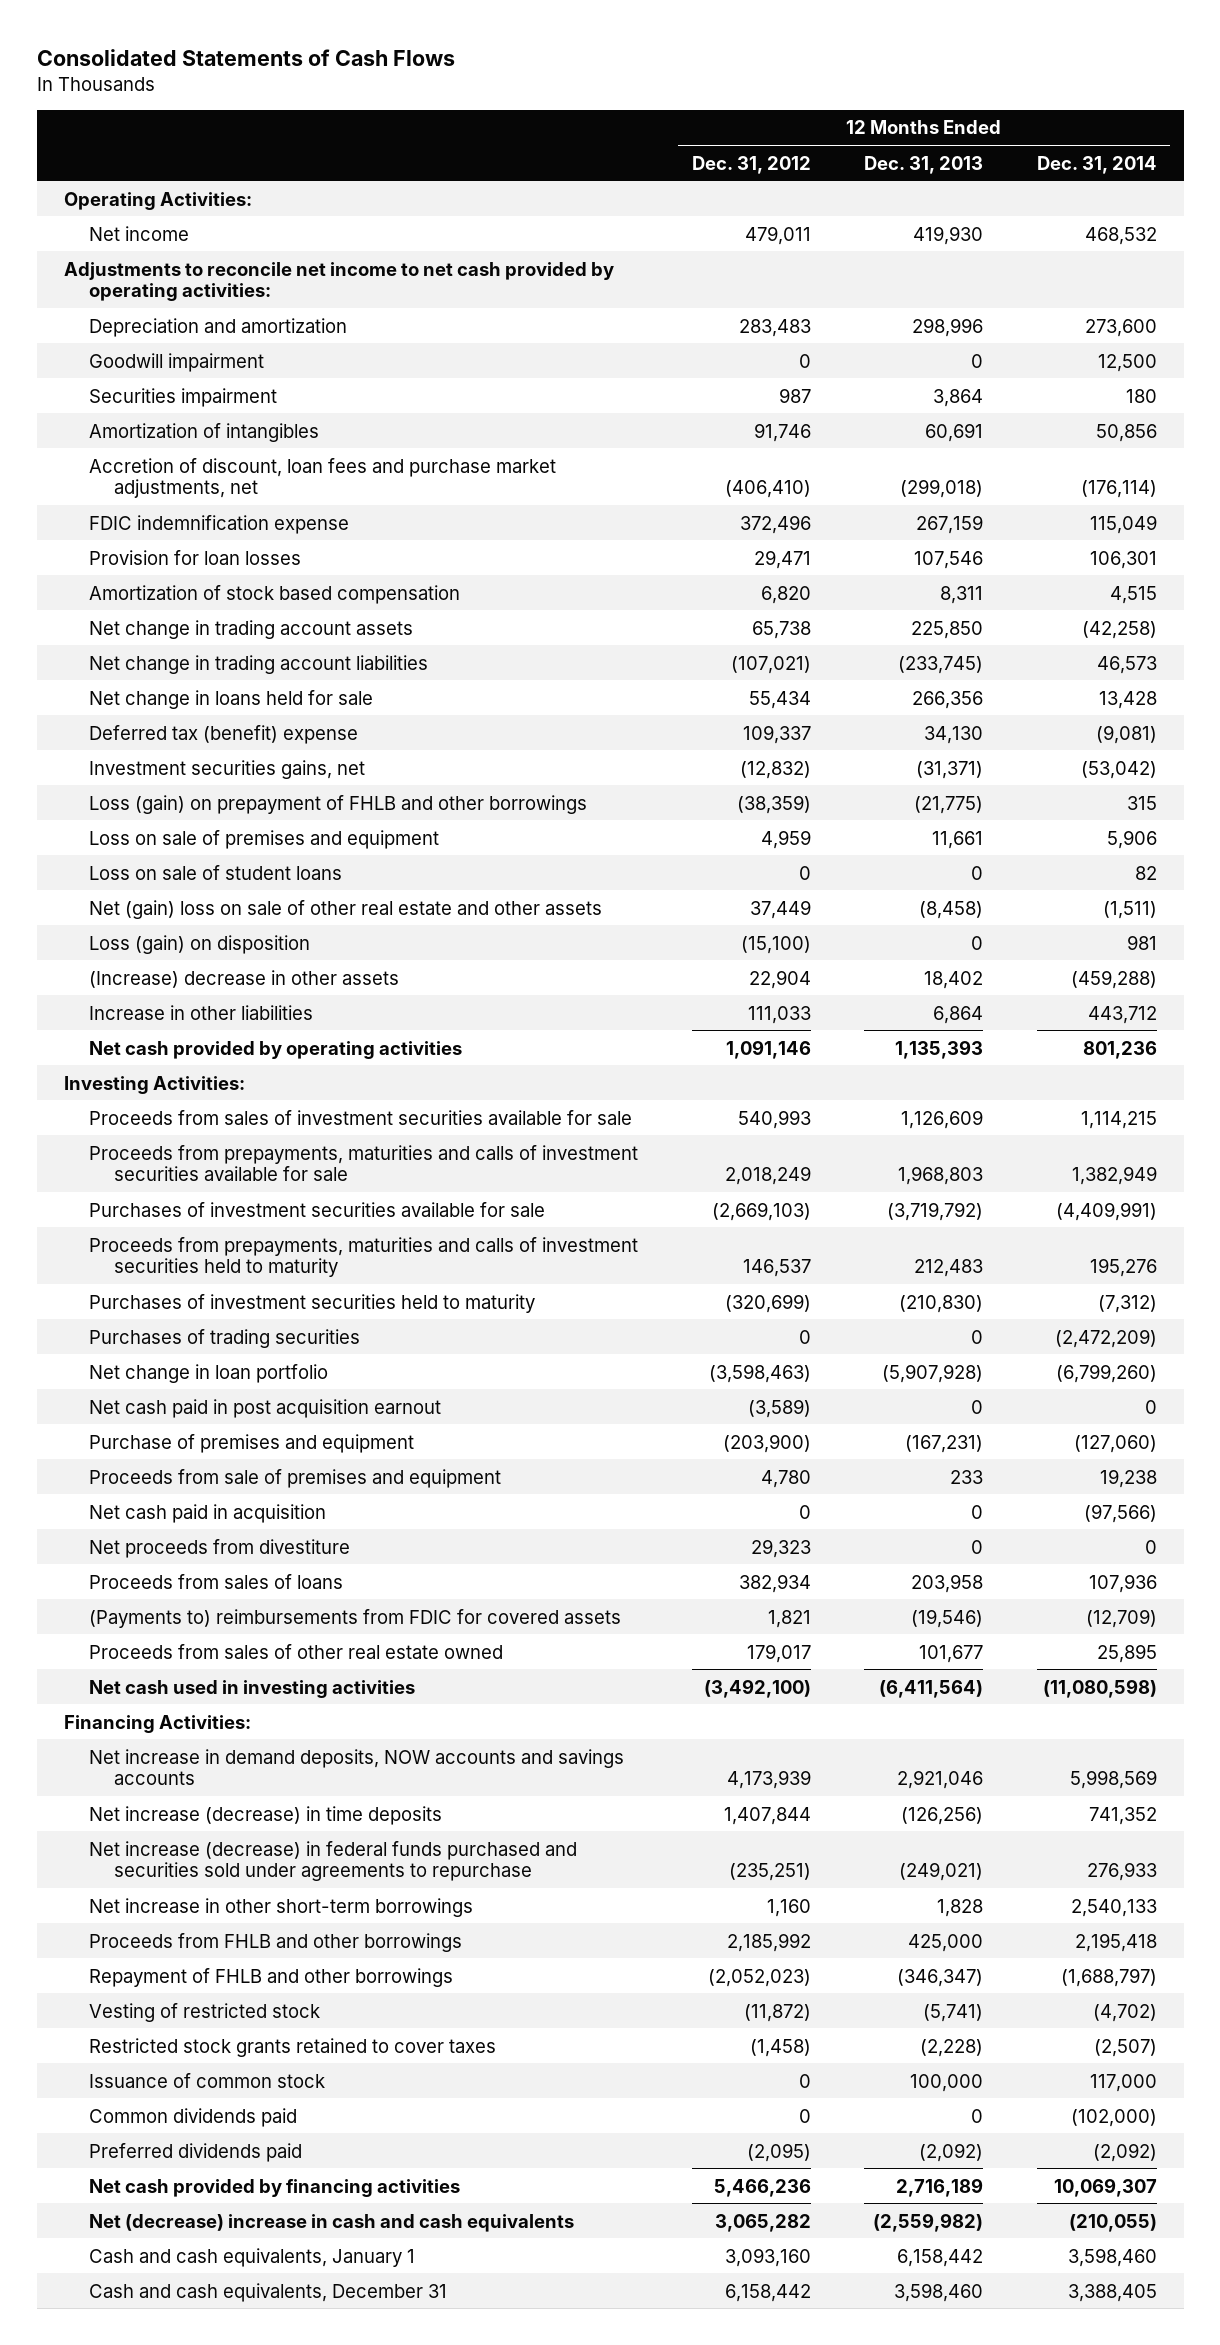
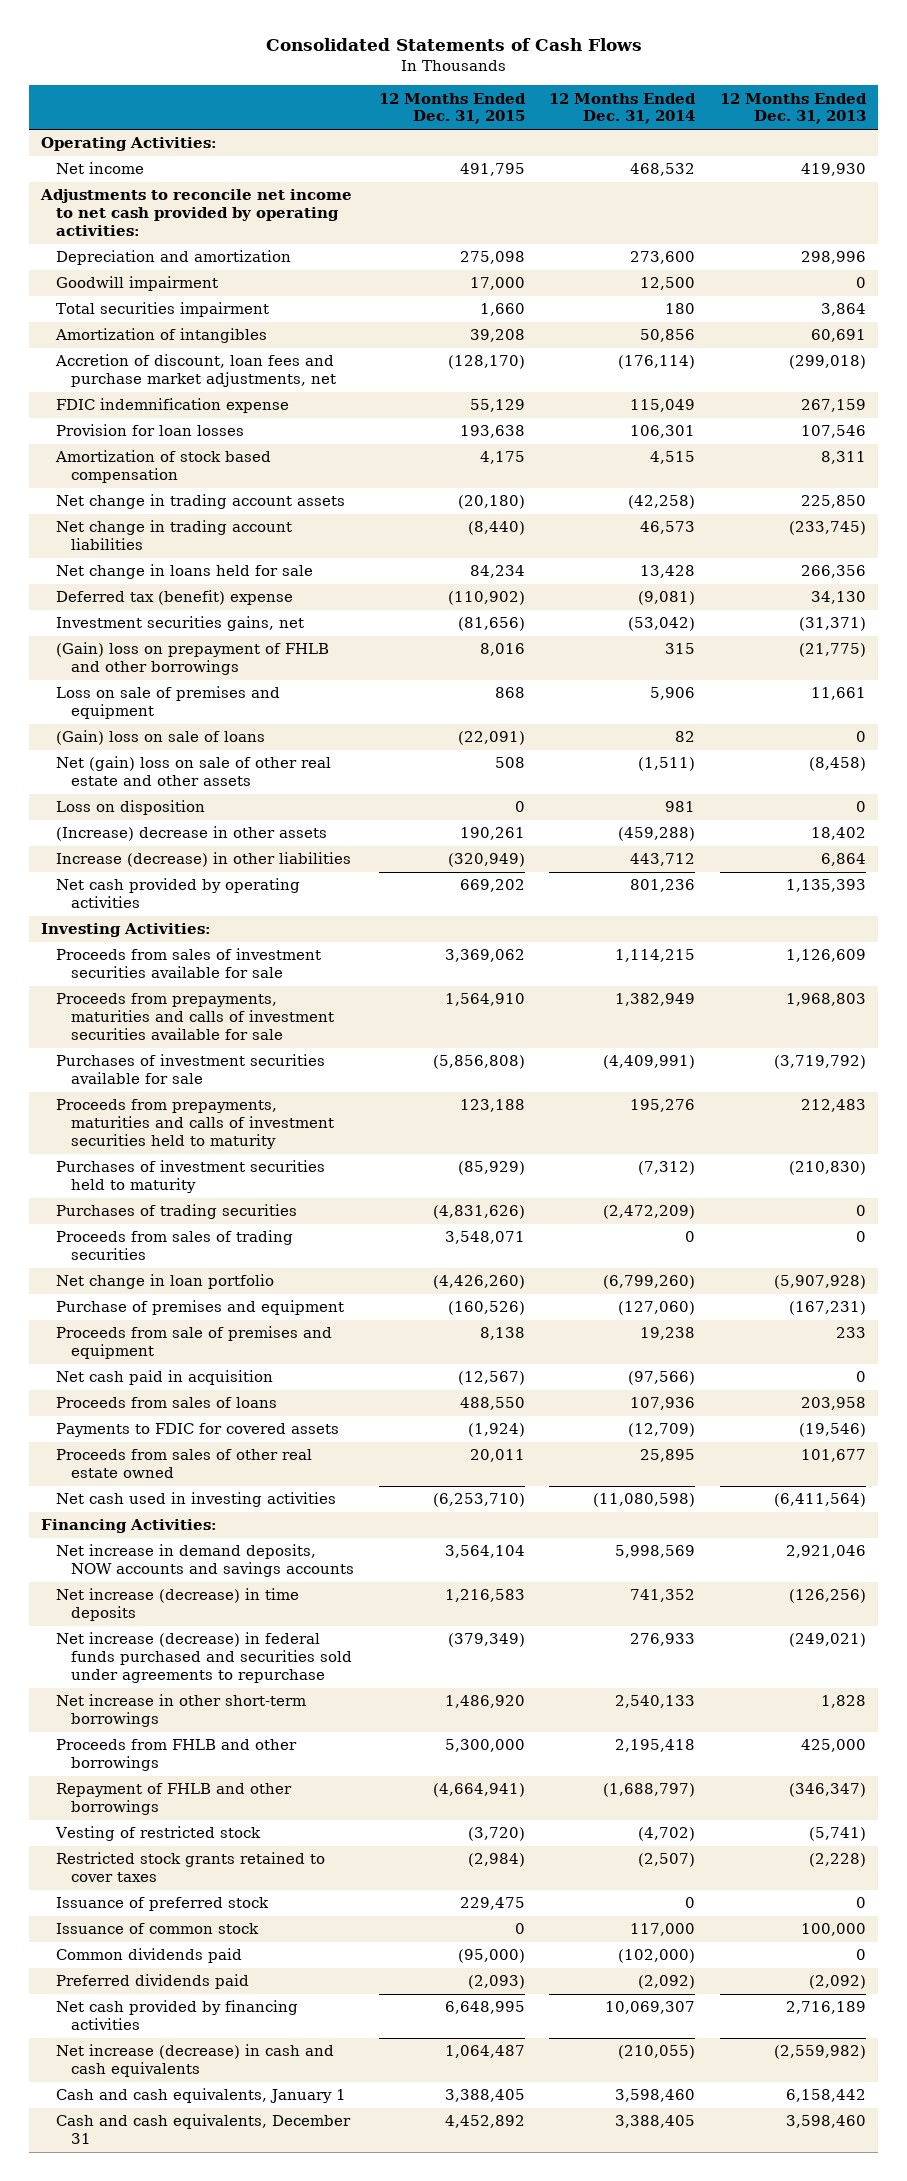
[691,155,811,174] Dec. 31, 2012 -> none
none -> [378,92,526,125] 12 Months Ended Dec. 31, 2015
[89,387,278,407] Securities impairment -> [56,302,270,318] Total securities impairment
[89,794,588,814] Loss (gain) on prepayment of FHLB and other borrowings -> [56,642,330,676] (Gain) loss on prepayment of FHLB and other borrowings
[89,864,343,880] Loss on sale of student loans -> [56,730,266,746] (Gain) loss on sale of loans
[89,934,311,954] Loss (gain) on disposition -> [56,800,206,816] Loss on disposition
[89,1004,314,1020] Increase in other liabilities -> [56,852,352,868] Increase (decrease) in other liabilities
none -> [56,1230,294,1261] Proceeds from sales of trading securities
[89,1398,442,1418] Net cash paid in post acquisition earnout -> none
[89,1538,351,1558] Net proceeds from divestiture -> none
[89,1608,622,1628] (Payments to) reimbursements from FDIC for covered assets -> [56,1423,340,1438] Payments to FDIC for covered assets
none -> [56,1897,270,1912] Issuance of preferred stock
[89,2213,575,2232] Net (decrease) increase in cash and cash equivalents -> [56,2044,335,2078] Net increase (decrease) in cash and cash equivalents

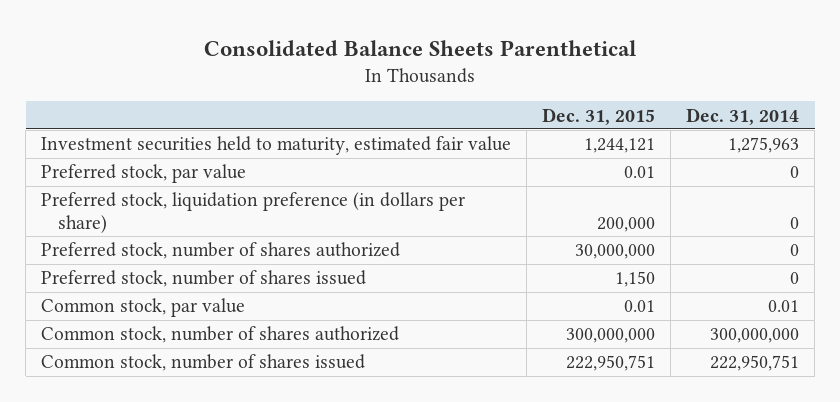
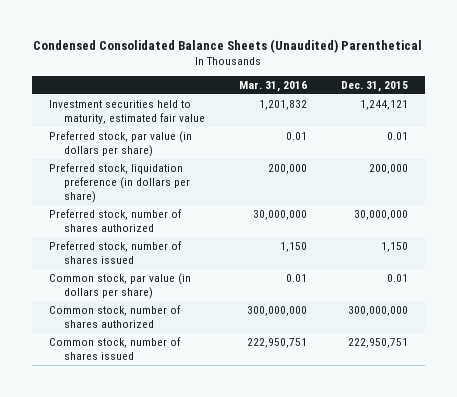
[204,39,638,56] Consolidated Balance Sheets Parenthetical -> [33,38,423,53] Condensed Consolidated Balance Sheets (Unaudited) Parenthetical
[686,107,800,125] Dec. 31, 2014 -> none
none -> [238,80,307,92] Mar. 31, 2016
[41,164,247,184] Preferred stock, par value -> [48,130,192,157] Preferred stock, par value (in dollars per share)
[41,298,246,318] Common stock, par value -> [48,272,191,299] Common stock, par value (in dollars per share)

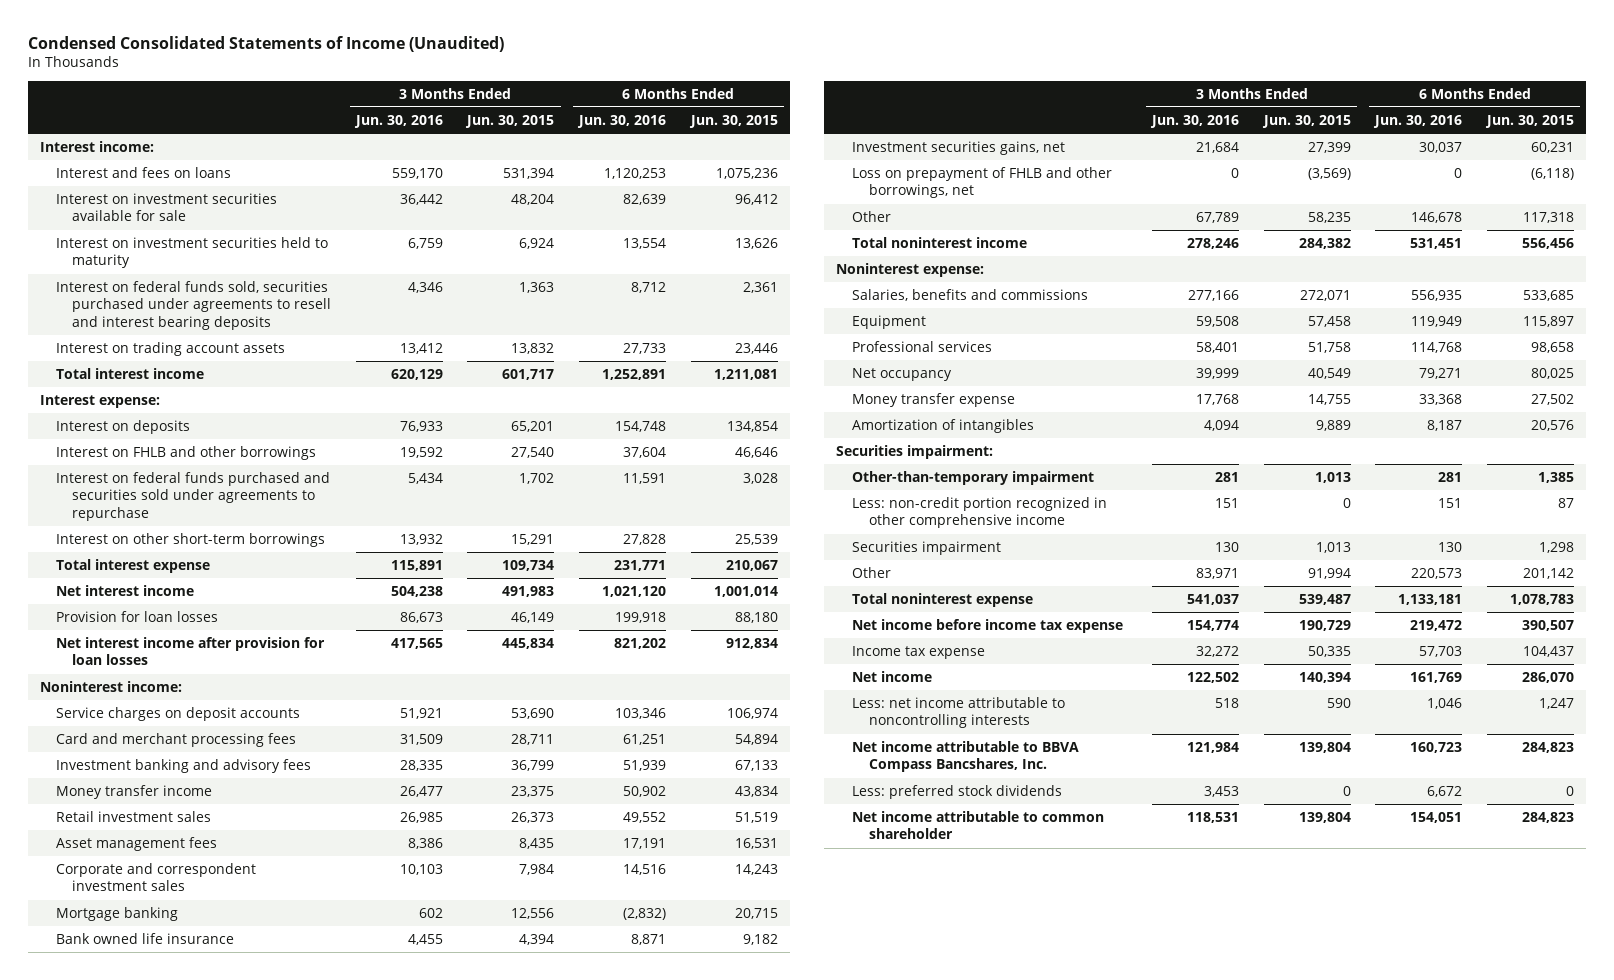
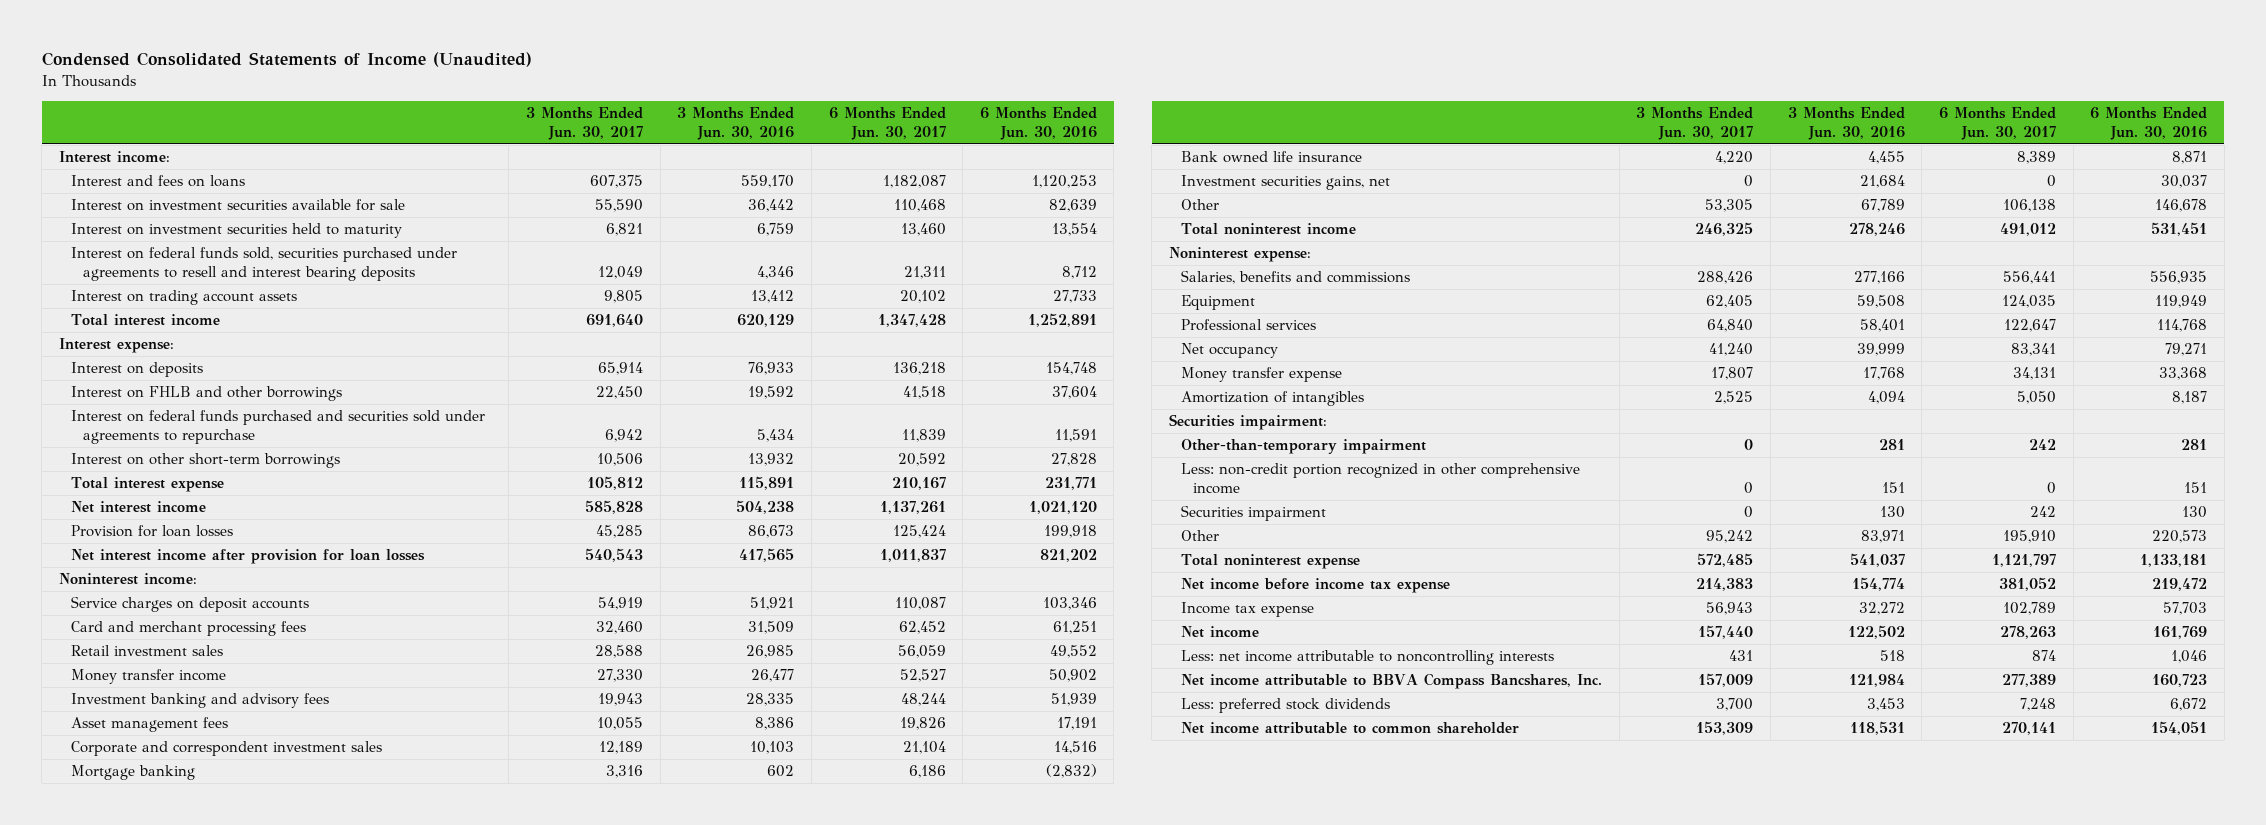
[465,114,555,128] Jun. 30, 2015 -> none
[688,114,778,128] Jun. 30, 2015 -> none
none -> [525,107,643,140] 3 Months Ended Jun. 30, 2017
none -> [828,107,946,140] 6 Months Ended Jun. 30, 2017
[56,784,213,799] Money transfer income -> [70,669,226,685] Money transfer income
[56,758,312,773] Investment banking and advisory fees -> [70,693,329,709] Investment banking and advisory fees
[852,166,1113,199] Loss on prepayment of FHLB and other borrowings, net -> none

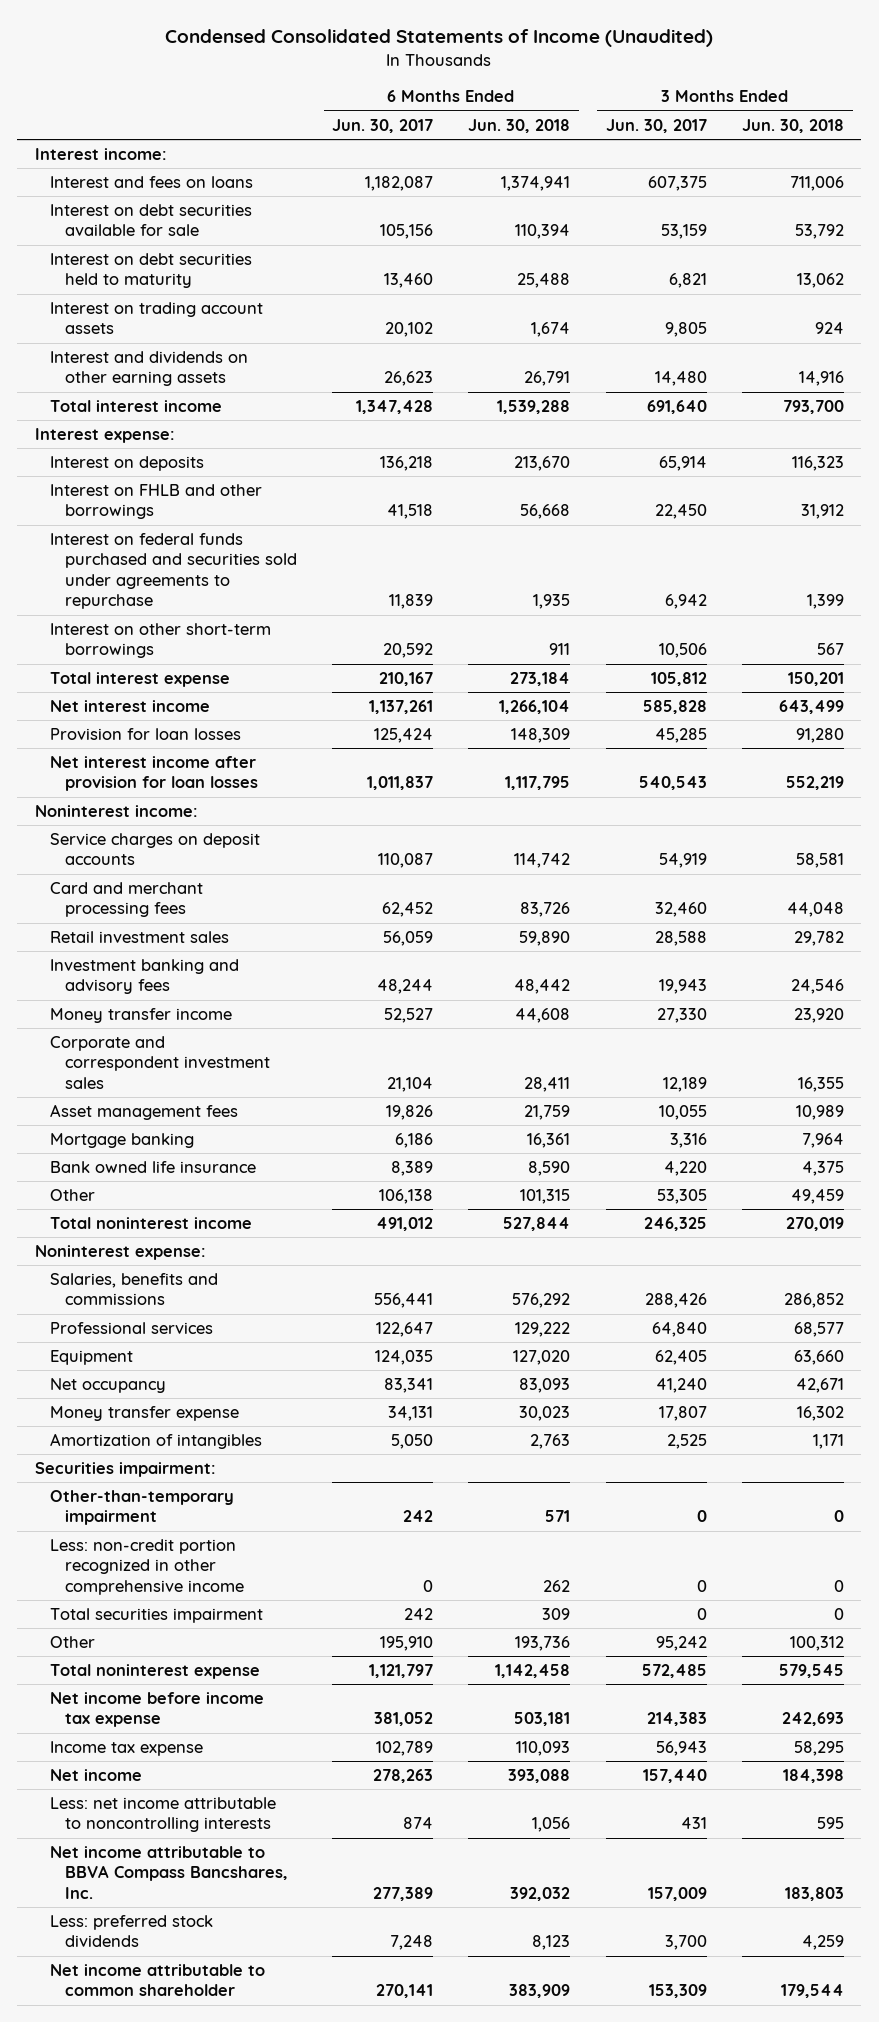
[677,107,795,140] 3 Months Ended Jun. 30, 2016 -> none
[979,107,1097,140] 6 Months Ended Jun. 30, 2016 -> none
none -> [468,118,571,133] Jun. 30, 2018
none -> [741,118,844,133] Jun. 30, 2018
[70,247,457,281] Interest on federal funds sold, securities purchased under agreements to resell and interest bearing deposits -> none
[70,199,405,212] Interest on investment securities available for sale -> [50,204,253,237] Interest on debt securities available for sale
[594,199,643,213] 55,590 -> [660,224,707,240] 53,159
[893,199,946,213] 110,468 -> [380,224,434,240] 105,156
[70,223,402,239] Interest on investment securities held to maturity -> [50,253,253,289] Interest on debt securities held to maturity
none -> [50,351,249,387] Interest and dividends on other earning assets
[70,669,226,685] Money transfer income -> [50,1008,233,1024] Money transfer income
[70,717,228,733] Asset management fees -> [50,1104,239,1121] Asset management fees
[1181,175,1391,191] Investment securities gains, net -> none
[1181,295,1256,311] Equipment -> [50,1350,134,1366] Equipment
[1181,505,1327,522] Securities impairment -> [50,1608,264,1624] Total securities impairment

